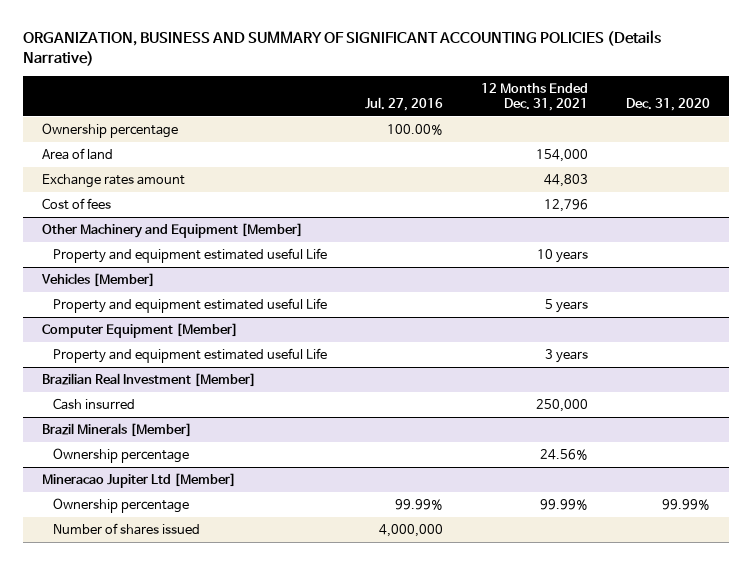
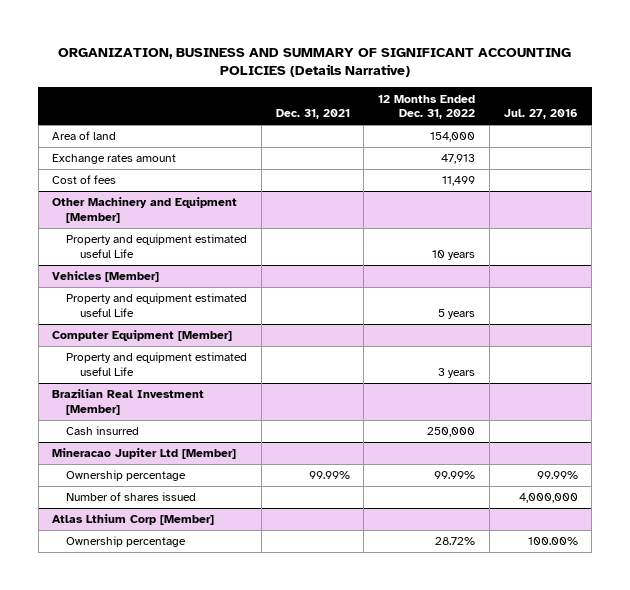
[481,82,589,112] 12 Months Ended Dec. 31, 2021 -> none
[626,98,711,112] Dec. 31, 2020 -> none
none -> [275,109,350,120] Dec. 31, 2021
none -> [378,94,476,120] 12 Months Ended Dec. 31, 2022
[42,123,179,139] Ownership percentage -> none
[42,423,193,438] Brazil Minerals [Member] -> none
[52,448,189,464] Ownership percentage -> none
none -> [52,514,215,526] Atlas Lthium Corp [Member]
none -> [66,536,187,548] Ownership percentage

